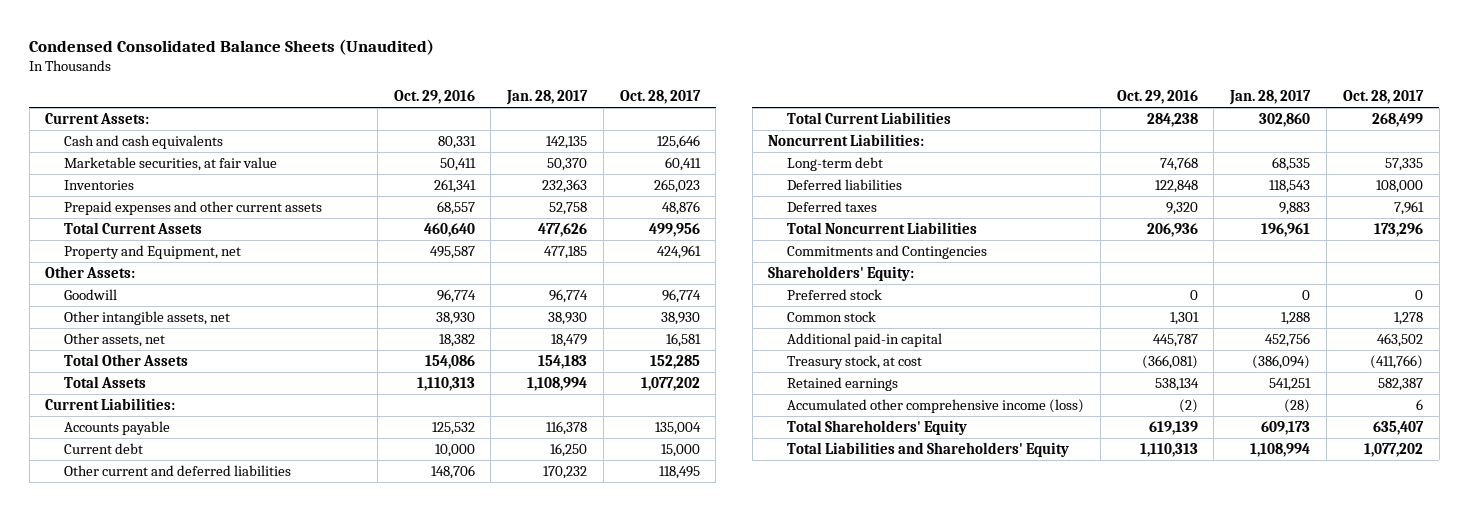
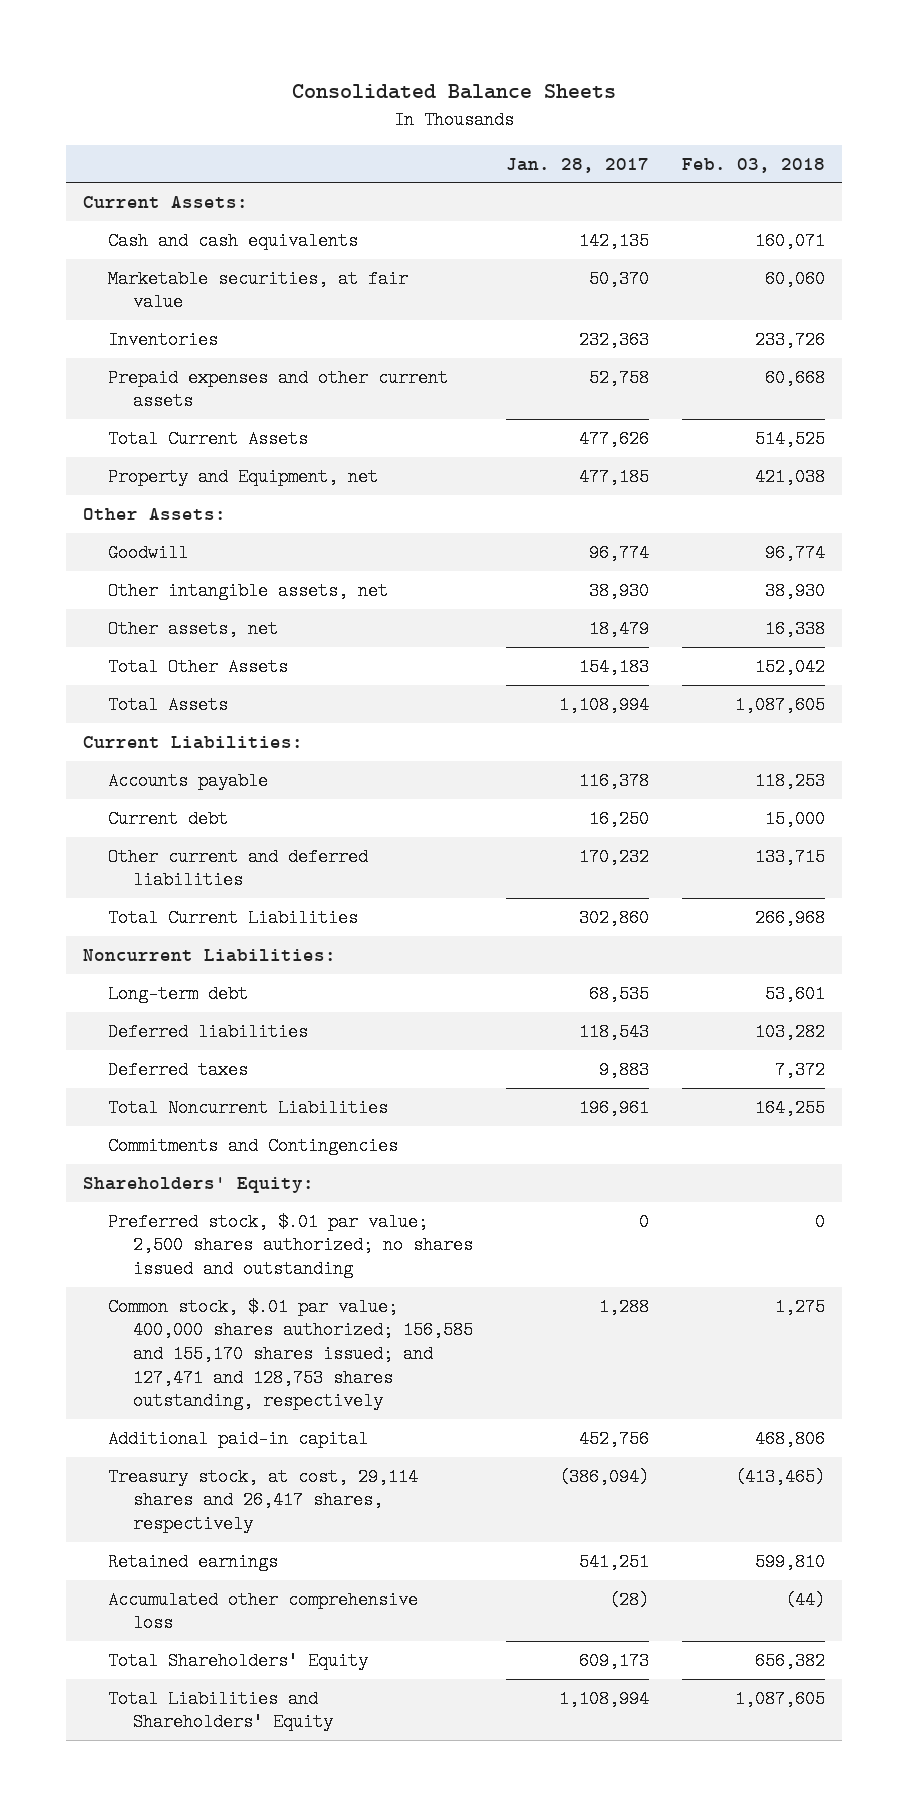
[29,38,435,55] Condensed Consolidated Balance Sheets (Unaudited) -> [292,83,617,99] Consolidated Balance Sheets
[393,90,475,105] Oct. 29, 2016 -> none
[619,90,701,105] Oct. 28, 2017 -> none
none -> [682,157,826,173] Feb. 03, 2018
[787,288,883,300] Preferred stock -> [107,1212,473,1279] Preferred stock, $.01 par value; 2,500 shares authorized; no shares issued and outstanding
[787,310,877,322] Common stock -> [107,1297,473,1411] Common stock, $.01 par value; 400,000 shares authorized; 156,585 and 155,170 shares issued; and 127,471 and 128,753 shares outstanding, respectively
[787,354,923,369] Treasury stock, at cost -> [107,1467,418,1534] Treasury stock, at cost, 29,114 shares and 26,417 shares, respectively
[787,398,1085,413] Accumulated other comprehensive income (loss) -> [107,1590,418,1633] Accumulated other comprehensive loss

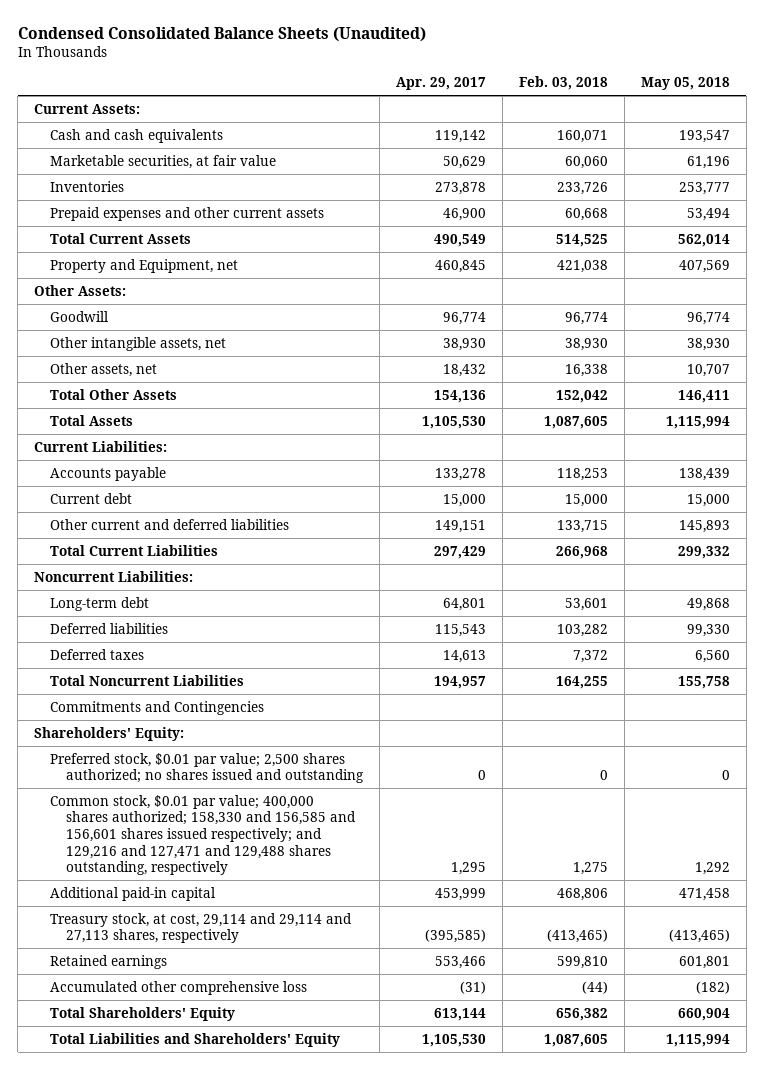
[292,83,617,99] Consolidated Balance Sheets -> [17,26,426,42] Condensed Consolidated Balance Sheets (Unaudited)
[506,157,650,173] Jan. 28, 2017 -> none
none -> [396,77,487,91] Apr. 29, 2017
none -> [640,77,730,91] May 05, 2018
[107,1212,473,1279] Preferred stock, $.01 par value; 2,500 shares authorized; no shares issued and outstanding -> [50,752,365,784] Preferred stock, $0.01 par value; 2,500 shares authorized; no shares issued and outstanding
[107,1297,473,1411] Common stock, $.01 par value; 400,000 shares authorized; 156,585 and 155,170 shares issued; and 127,471 and 128,753 shares outstanding, respectively -> [50,794,357,876] Common stock, $0.01 par value; 400,000 shares authorized; 158,330 and 156,585 and 156,601 shares issued respectively; and 129,216 and 127,471 and 129,488 shares outstanding, respectively
[107,1467,418,1534] Treasury stock, at cost, 29,114 shares and 26,417 shares, respectively -> [50,912,353,944] Treasury stock, at cost, 29,114 and 29,114 and 27,113 shares, respectively

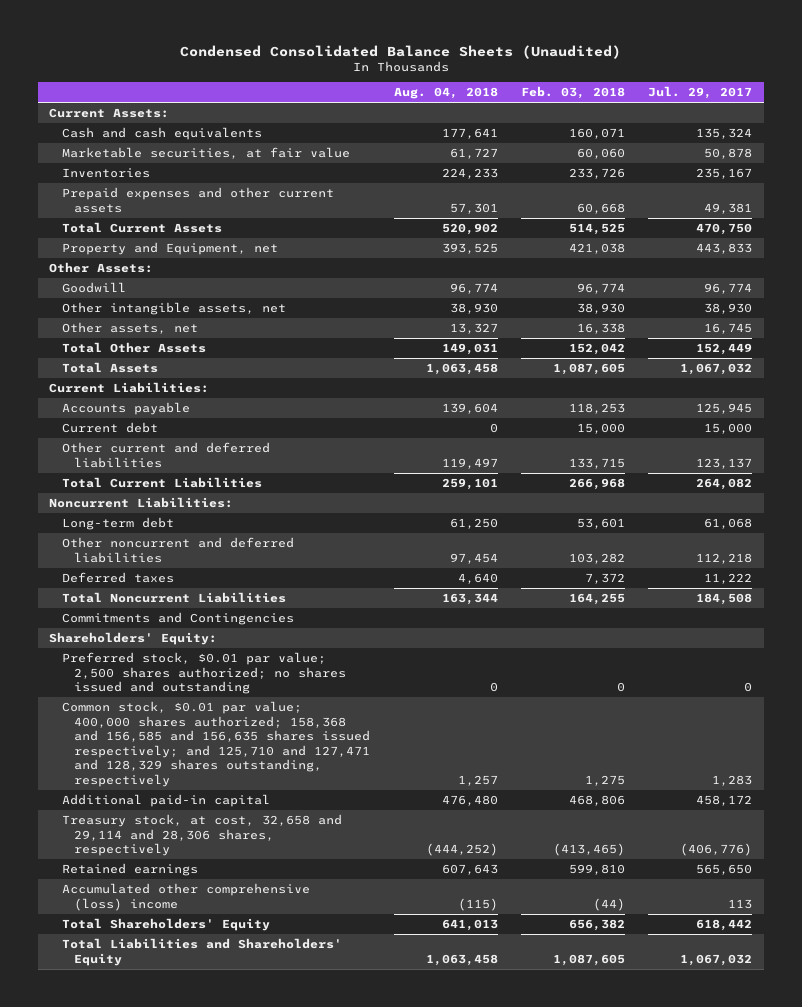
[396,77,487,91] Apr. 29, 2017 -> none
[640,77,730,91] May 05, 2018 -> none
none -> [393,87,498,100] Aug. 04, 2018
none -> [648,86,753,100] Jul. 29, 2017
[50,622,169,634] Deferred liabilities -> [61,537,294,563] Other noncurrent and deferred liabilities
[50,794,357,876] Common stock, $0.01 par value; 400,000 shares authorized; 158,330 and 156,585 and 156,601 shares issued respectively; and 129,216 and 127,471 and 129,488 shares outstanding, respectively -> [61,701,371,788] Common stock, $0.01 par value; 400,000 shares authorized; 158,368 and 156,585 and 156,635 shares issued respectively; and 125,710 and 127,471 and 128,329 shares outstanding, respectively
[50,912,353,944] Treasury stock, at cost, 29,114 and 29,114 and 27,113 shares, respectively -> [61,814,342,857] Treasury stock, at cost, 32,658 and 29,114 and 28,306 shares, respectively
[50,980,308,995] Accumulated other comprehensive loss -> [61,883,310,911] Accumulated other comprehensive (loss) income

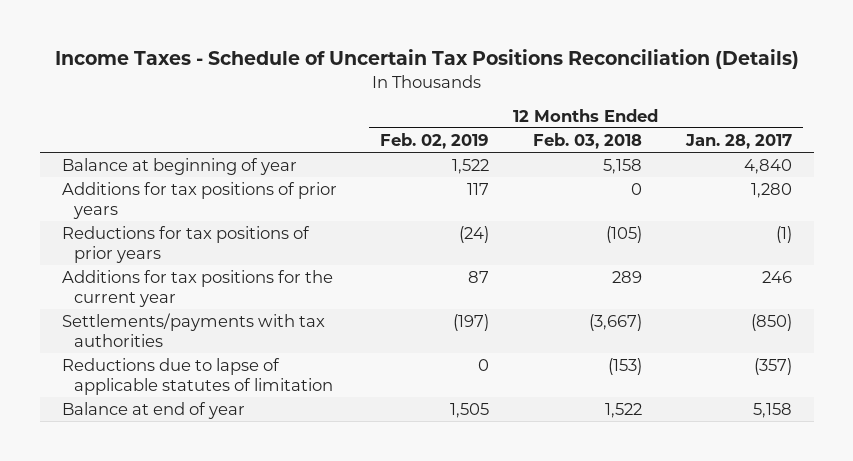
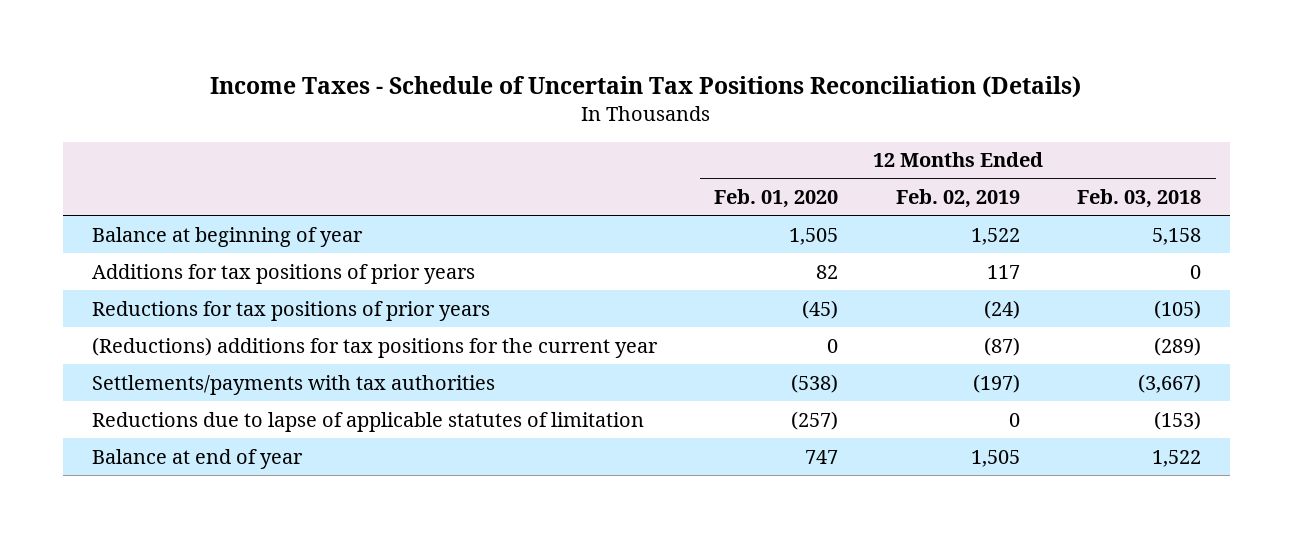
[684,133,792,149] Jan. 28, 2017 -> none
none -> [714,188,839,208] Feb. 01, 2020
[61,269,333,307] Additions for tax positions for the current year -> [91,336,658,358] (Reductions) additions for tax positions for the current year
[468,270,490,283] 87 -> [983,336,1020,356] (87)
[612,270,643,283] 289 -> [1154,336,1202,356] (289)

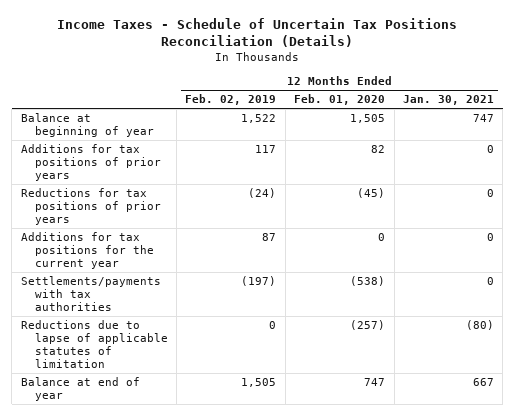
[1077,188,1202,208] Feb. 03, 2018 -> none
none -> [403,95,495,106] Jan. 30, 2021
[91,336,658,358] (Reductions) additions for tax positions for the current year -> [20,232,154,270] Additions for tax positions for the current year
[983,336,1020,356] (87) -> [262,233,277,242] 87

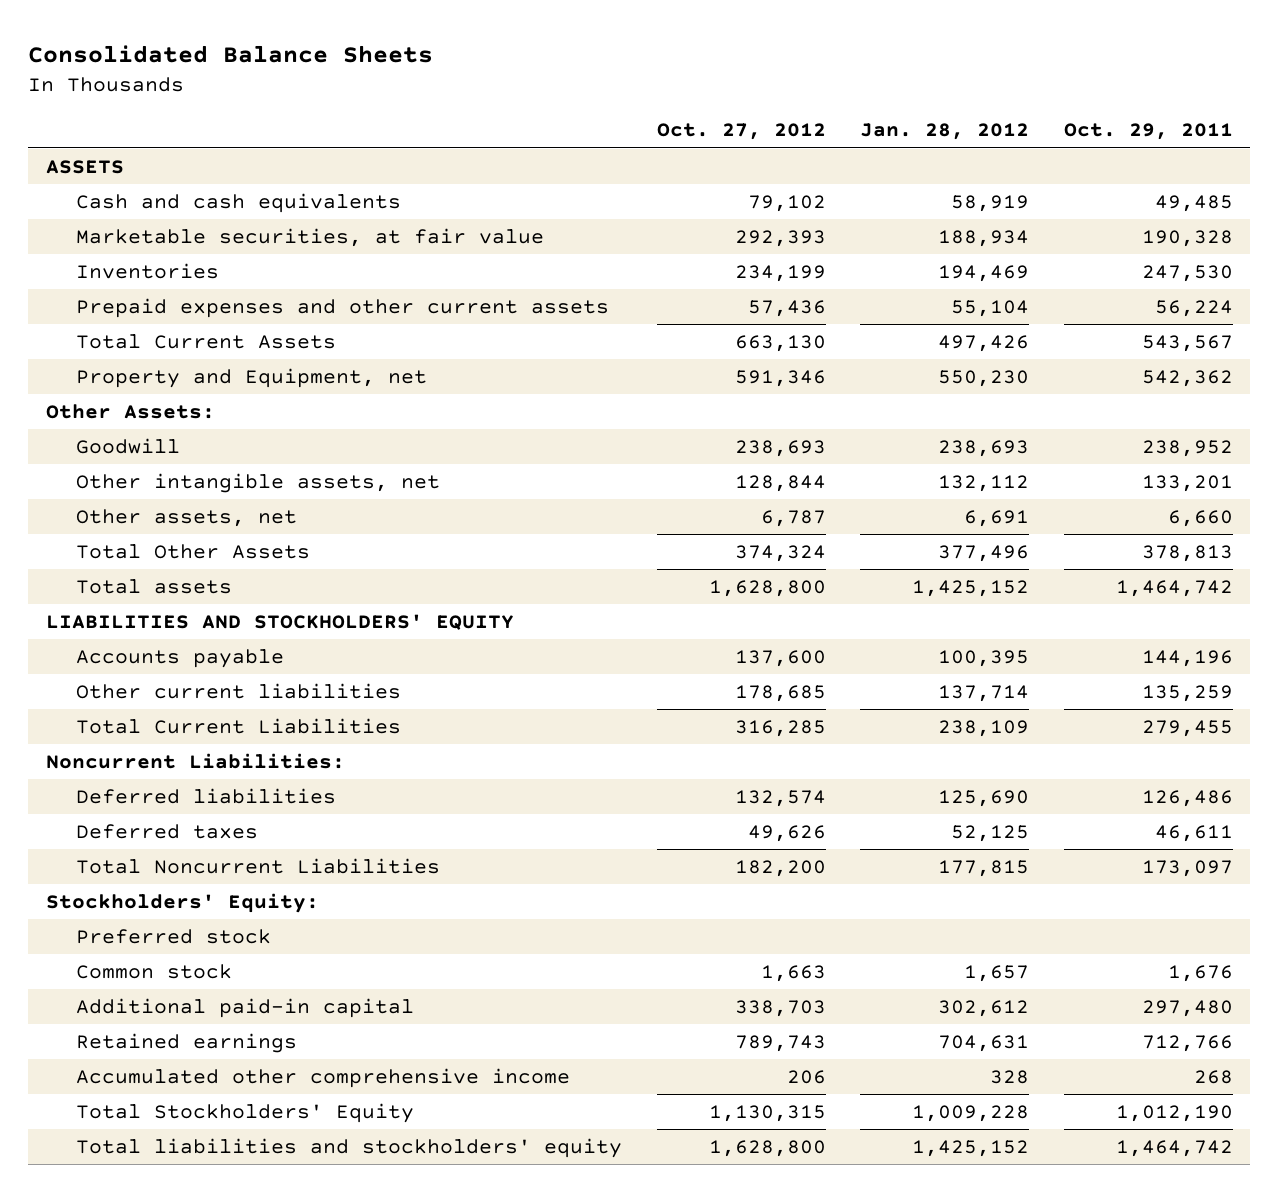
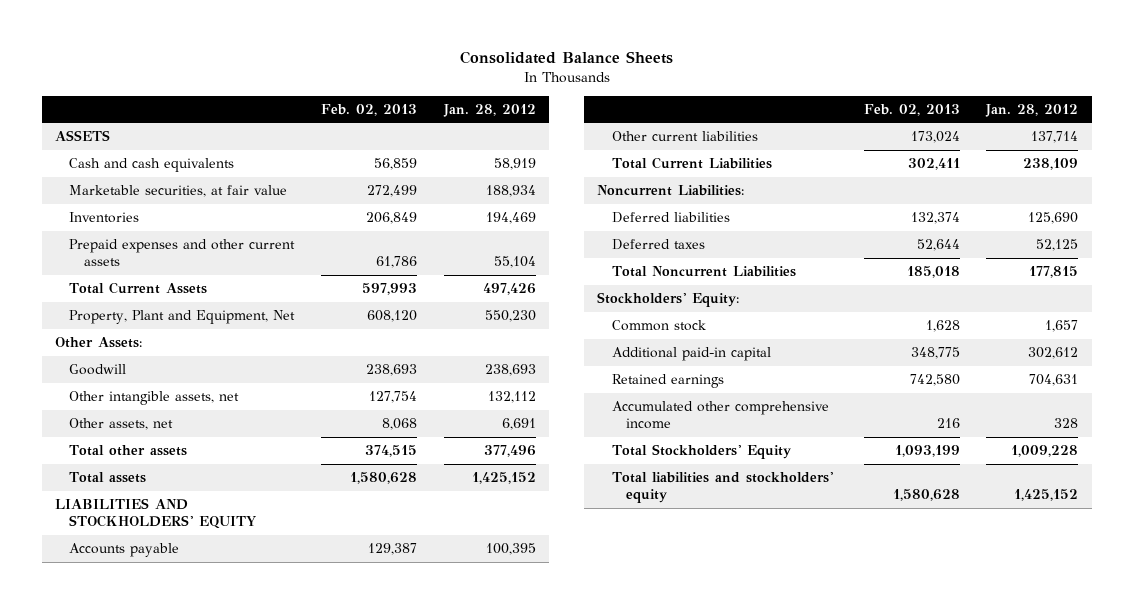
[656,123,826,141] Oct. 27, 2012 -> none
[1063,123,1233,141] Oct. 29, 2011 -> none
none -> [321,103,418,116] Feb. 02, 2013
[75,368,427,389] Property and Equipment, net -> [69,310,296,325] Property, Plant and Equipment, Net
[75,544,310,560] Total Other Assets -> [69,445,188,457] Total other assets
[75,929,271,945] Preferred stock -> none

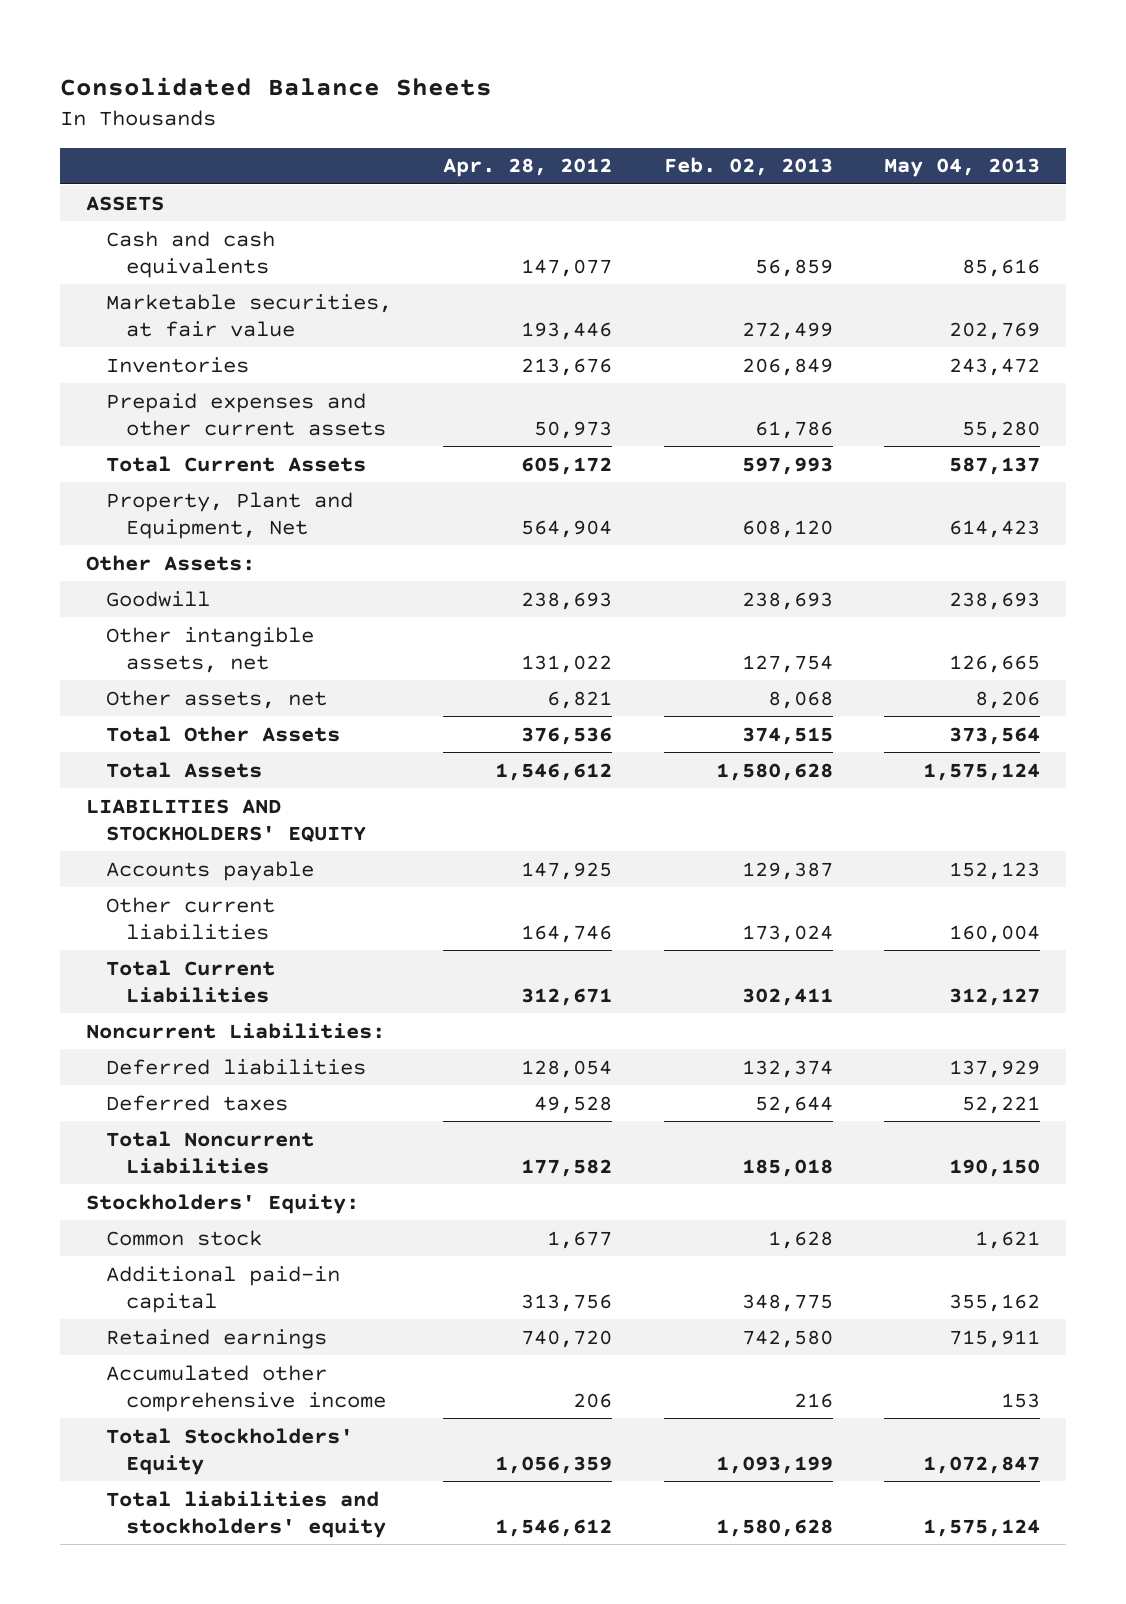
[442,103,536,117] Jan. 28, 2012 -> none
none -> [443,158,613,178] Apr. 28, 2012
none -> [884,158,1041,178] May 04, 2013
[69,445,188,457] Total other assets -> [105,725,340,742] Total Other Assets
[69,472,147,484] Total assets -> [105,761,262,778] Total Assets

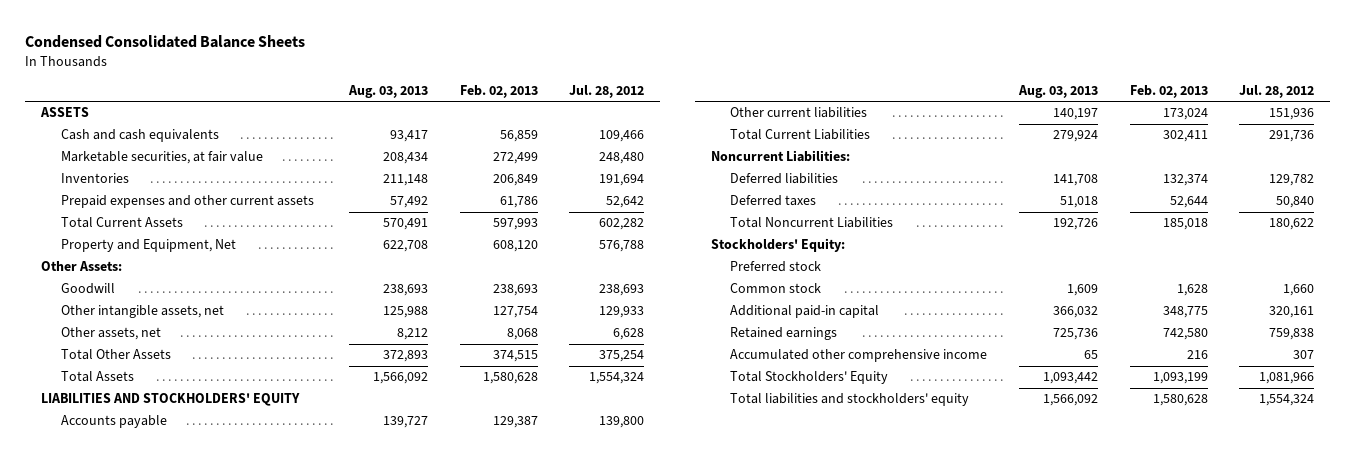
[60,76,493,96] Consolidated Balance Sheets -> [25,34,306,48] Condensed Consolidated Balance Sheets
[443,158,613,178] Apr. 28, 2012 -> none
[884,158,1041,178] May 04, 2013 -> none
none -> [348,85,429,99] Aug. 03, 2013
none -> [569,85,645,99] Jul. 28, 2012
[105,491,353,539] Property, Plant and Equipment, Net -> [60,239,236,253] Property and Equipment, Net
none -> [730,261,822,273] Preferred stock

